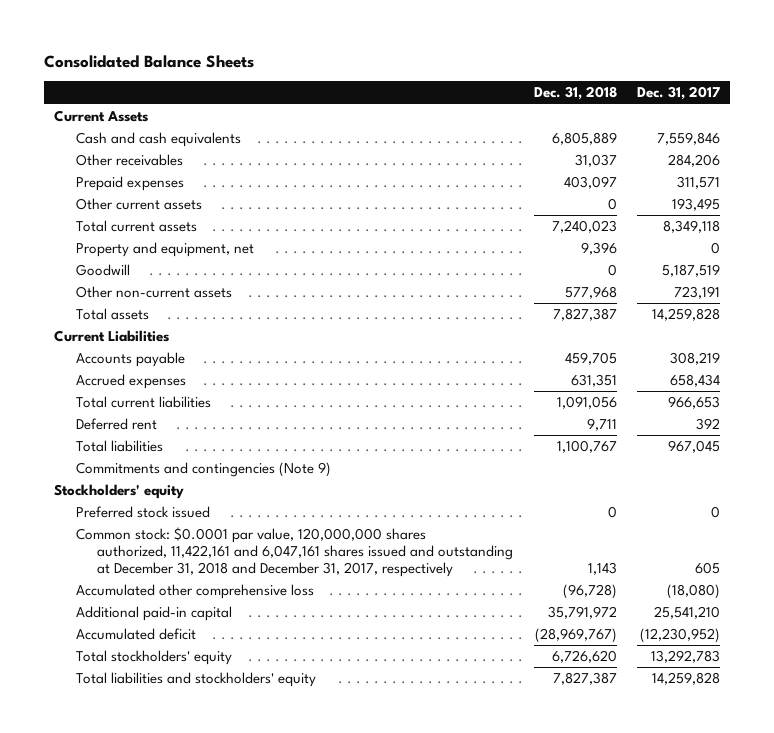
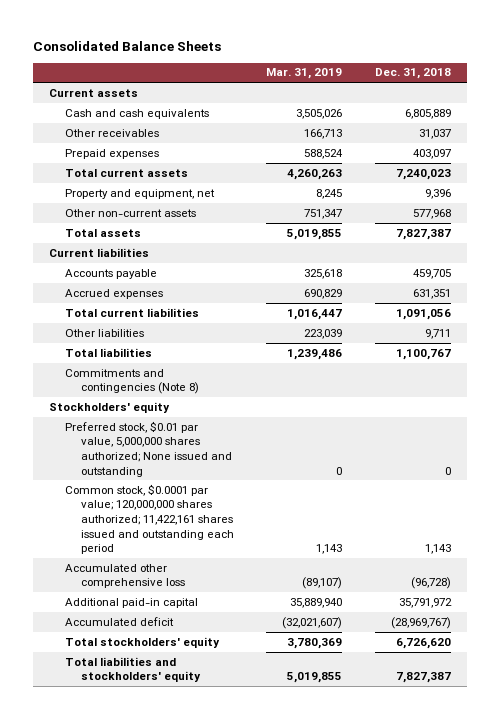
[636,86,720,101] Dec. 31, 2017 -> none
none -> [266,68,343,80] Mar. 31, 2019
[53,110,148,123] Current Assets -> [49,88,139,97] Current assets
[75,198,202,211] Other current assets -> none
[75,264,130,277] Goodwill -> none
[53,330,169,343] Current Liabilities -> [49,247,150,257] Current liabilities
[75,418,157,431] Deferred rent -> [65,328,145,337] Other liabilities
[75,462,331,478] Commitments and contingencies (Note 9) -> [65,368,200,395] Commitments and contingencies (Note 8)
[75,506,210,519] Preferred stock issued -> [65,420,233,477] Preferred stock, $0.01 par value, 5,000,000 shares authorized; None issued and outstanding
[75,527,514,578] Common stock: $0.0001 par value, 120,000,000 shares authorized, 11,422,161 and 6,047,161 shares issued and outstanding at December 31, 2018 and December 31, 2017, respectively -> [65,483,235,555] Common stock, $0.0001 par value; 120,000,000 shares authorized; 11,422,161 shares issued and outstanding each period

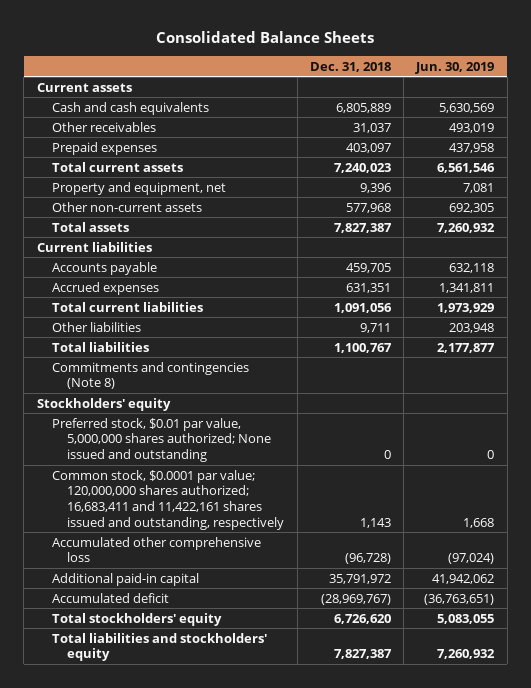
[266,68,343,80] Mar. 31, 2019 -> none
none -> [415,61,495,74] Jun. 30, 2019
[65,483,235,555] Common stock, $0.0001 par value; 120,000,000 shares authorized; 11,422,161 shares issued and outstanding each period -> [51,469,285,530] Common stock, $0.0001 par value; 120,000,000 shares authorized; 16,683,411 and 11,422,161 shares issued and outstanding, respectively

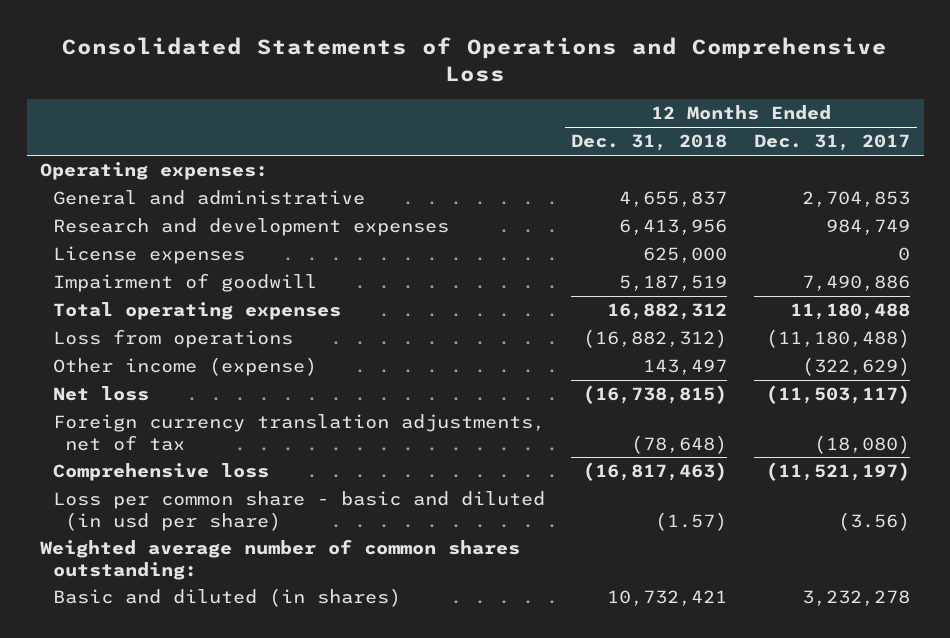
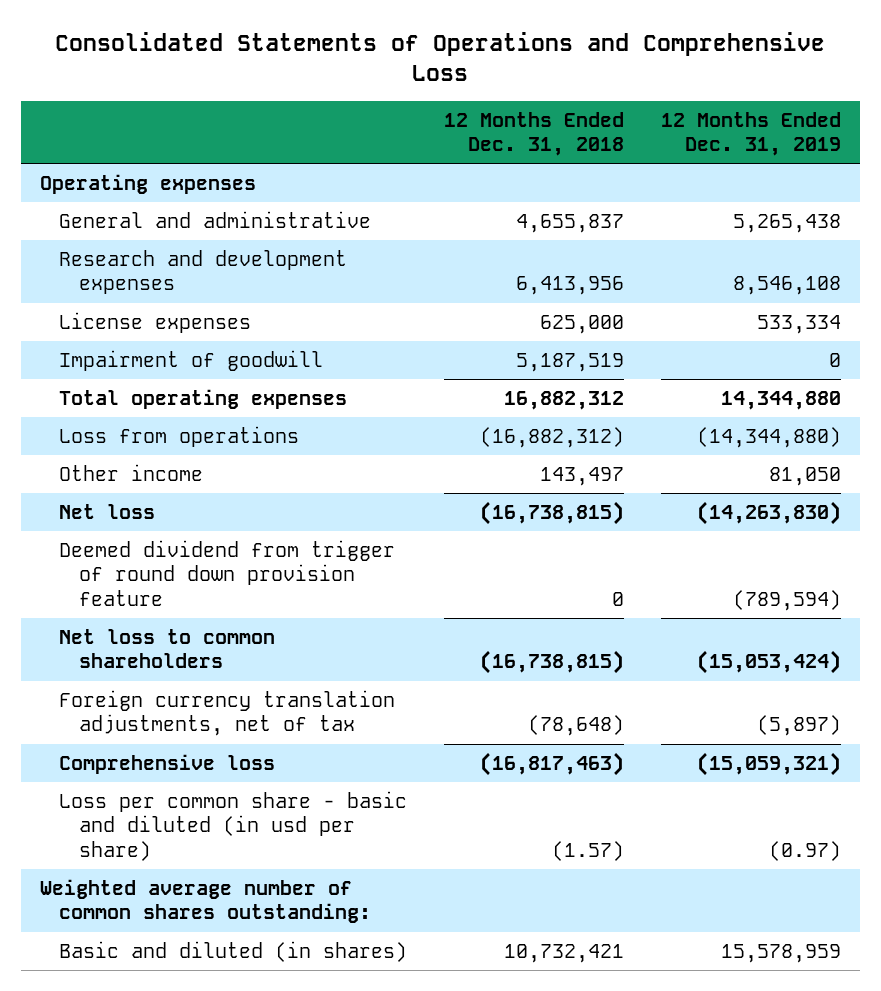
[754,134,911,152] Dec. 31, 2017 -> none
none -> [661,111,842,157] 12 Months Ended Dec. 31, 2019
[40,162,269,181] Operating expenses: -> [39,173,256,194] Operating expenses
[52,357,317,377] Other income (expense) -> [59,463,204,481] Other income
none -> [59,539,396,606] Deemed dividend from trigger of round down provision feature
none -> [59,628,276,669] Net loss to common shareholders

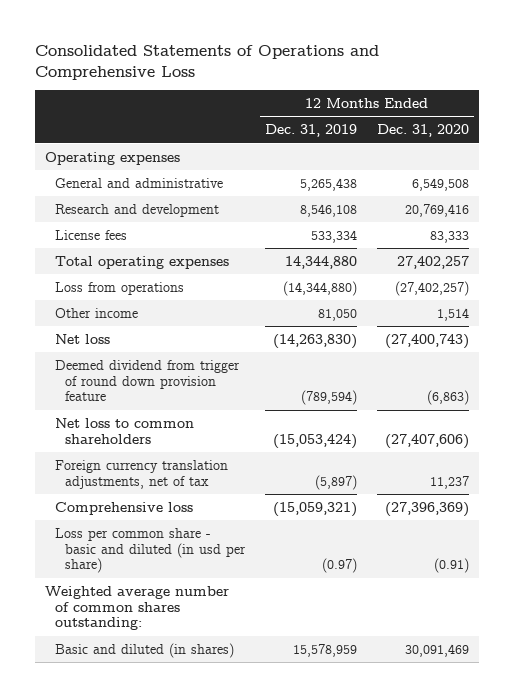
[444,111,625,157] 12 Months Ended Dec. 31, 2018 -> none
none -> [376,124,469,138] Dec. 31, 2020
[59,349,324,371] Impairment of goodwill -> none
[59,249,348,295] Research and development expenses -> [54,203,219,217] Research and development
[59,311,252,333] License expenses -> [54,229,127,240] License fees

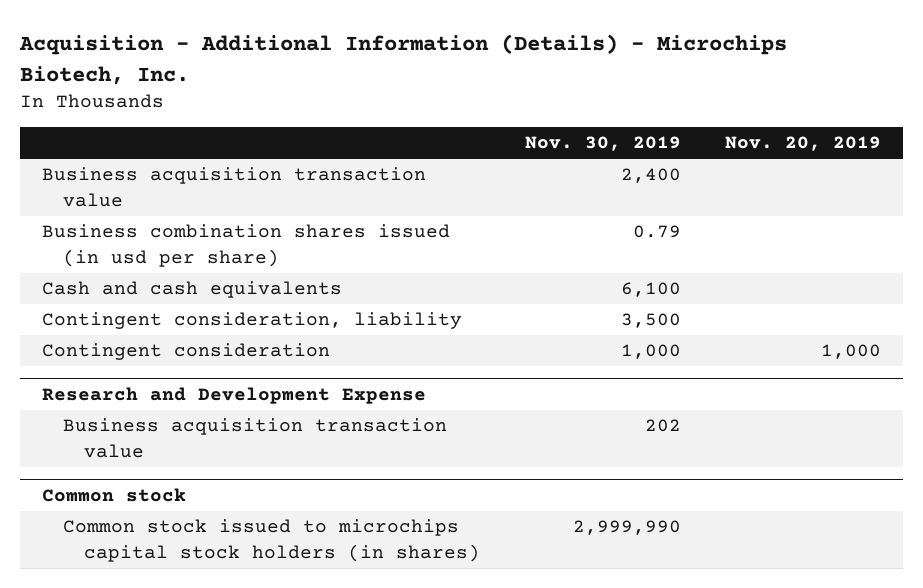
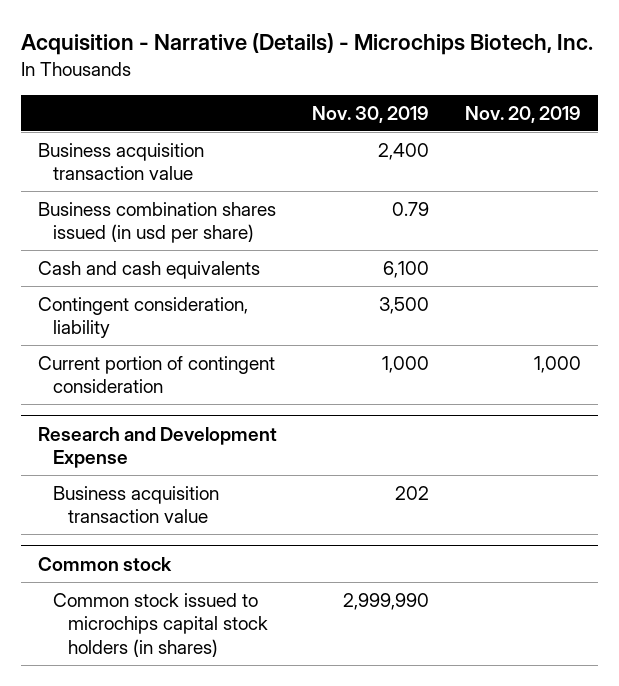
[18,34,787,85] Acquisition - Additional Information (Details) - Microchips Biotech, Inc. -> [20,33,593,56] Acquisition - Narrative (Details) - Microchips Biotech, Inc.
[41,343,330,361] Contingent consideration -> none
none -> [38,356,276,394] Current portion of contingent consideration

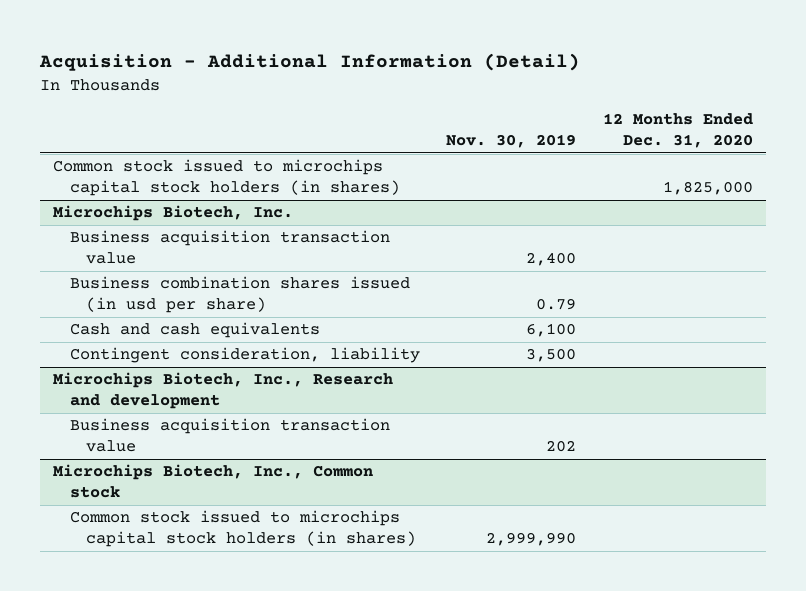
[20,33,593,56] Acquisition - Narrative (Details) - Microchips Biotech, Inc. -> [38,52,580,71] Acquisition - Additional Information (Detail)
[464,105,581,123] Nov. 20, 2019 -> none
none -> [603,113,754,149] 12 Months Ended Dec. 31, 2020
none -> [53,159,400,197] Common stock issued to microchips capital stock holders (in shares)
none -> [53,205,294,222] Microchips Biotech, Inc.
[38,356,276,394] Current portion of contingent consideration -> none
[38,426,278,468] Research and Development Expense -> none
none -> [53,372,394,410] Microchips Biotech, Inc., Research and development
[38,556,173,571] Common stock -> none
none -> [53,464,374,499] Microchips Biotech, Inc., Common stock

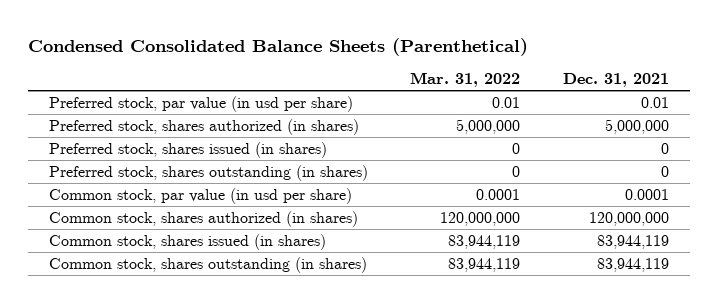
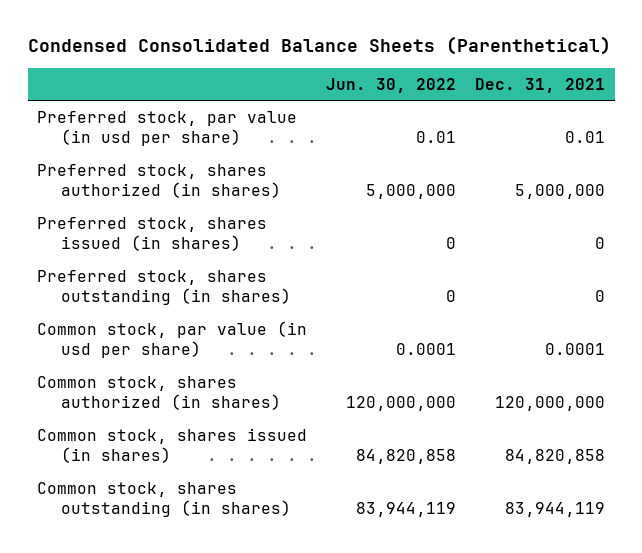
[410,72,521,88] Mar. 31, 2022 -> none
none -> [326,78,457,94] Jun. 30, 2022
[596,234,669,249] 83,944,119 -> [505,449,606,465] 84,820,858

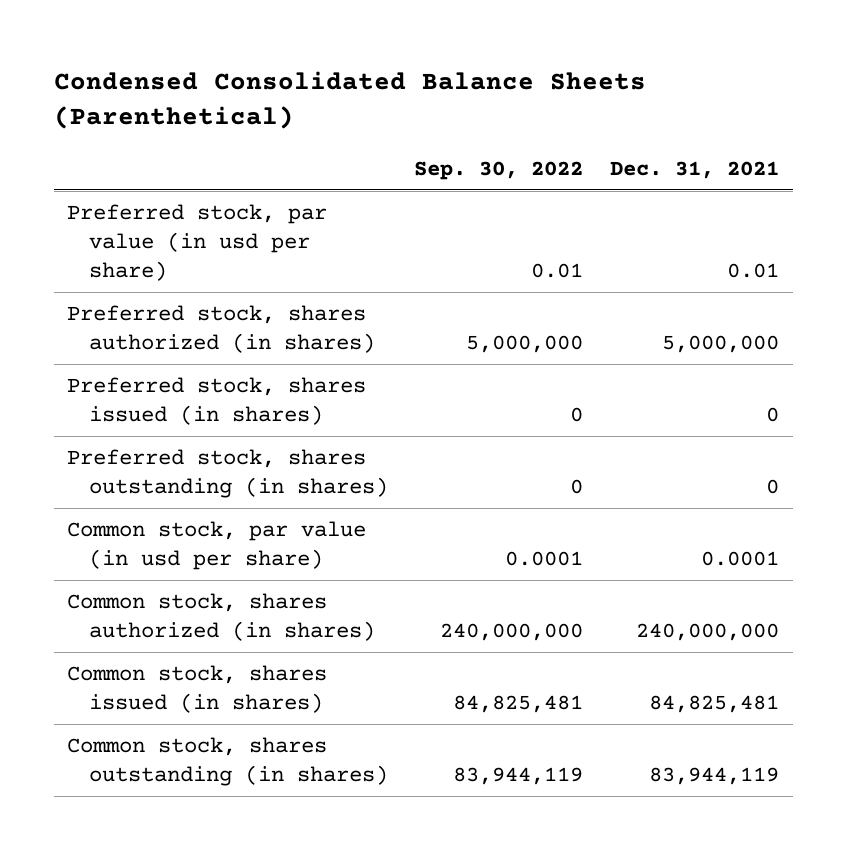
[326,78,457,94] Jun. 30, 2022 -> none
none -> [414,161,584,181] Sep. 30, 2022
[495,396,606,412] 120,000,000 -> [636,622,780,641] 240,000,000
[505,449,606,465] 84,820,858 -> [649,694,780,713] 84,825,481

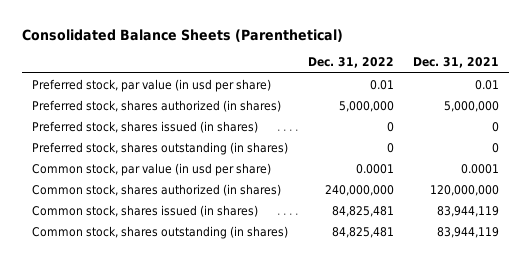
[53,71,646,130] Condensed Consolidated Balance Sheets (Parenthetical) -> [21,29,343,43] Consolidated Balance Sheets (Parenthetical)
[414,161,584,181] Sep. 30, 2022 -> none
none -> [307,57,394,69] Dec. 31, 2022
[636,622,780,641] 240,000,000 -> [430,184,500,196] 120,000,000
[649,694,780,713] 84,825,481 -> [437,205,500,217] 83,944,119

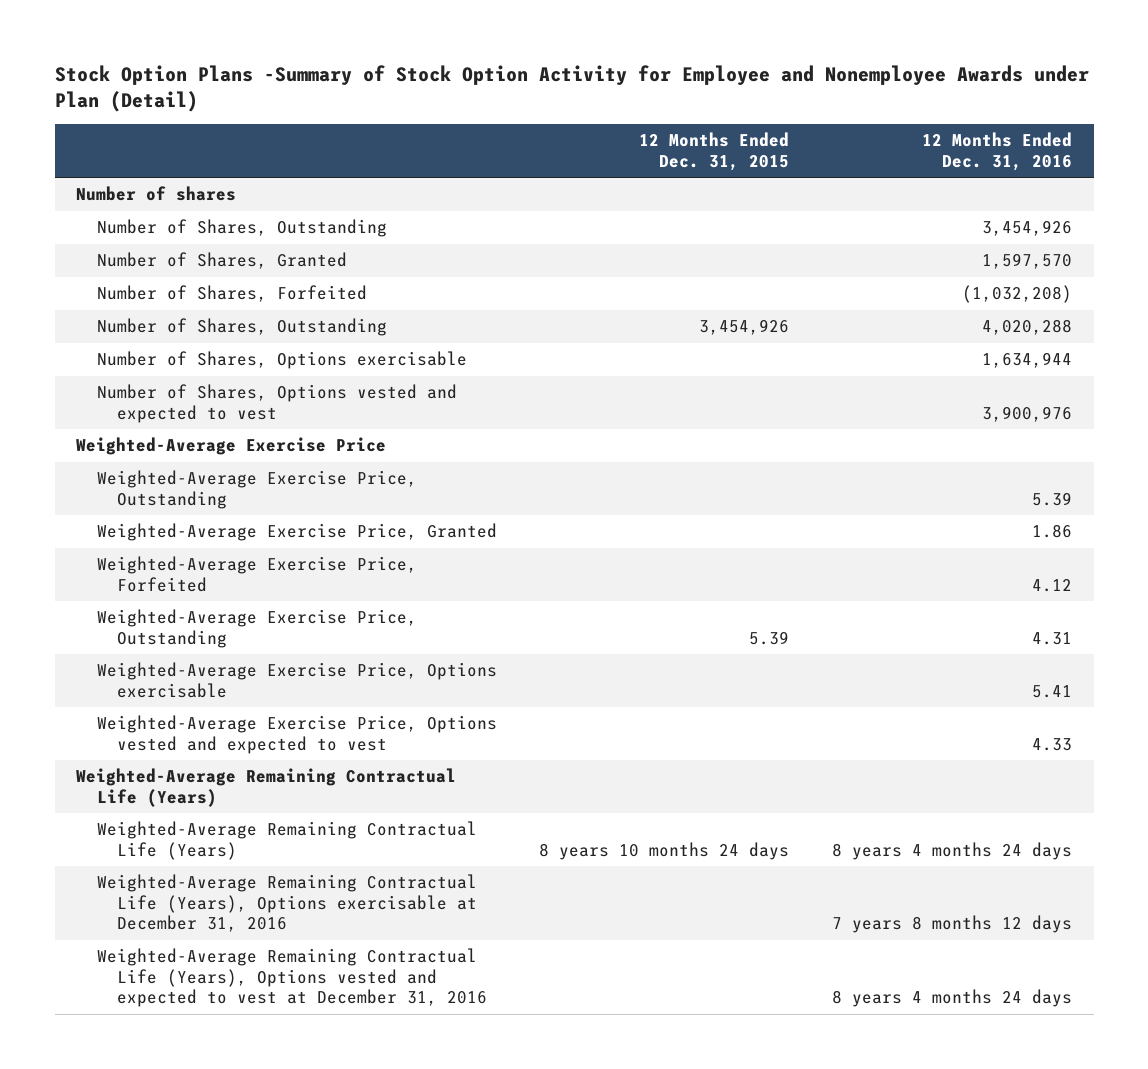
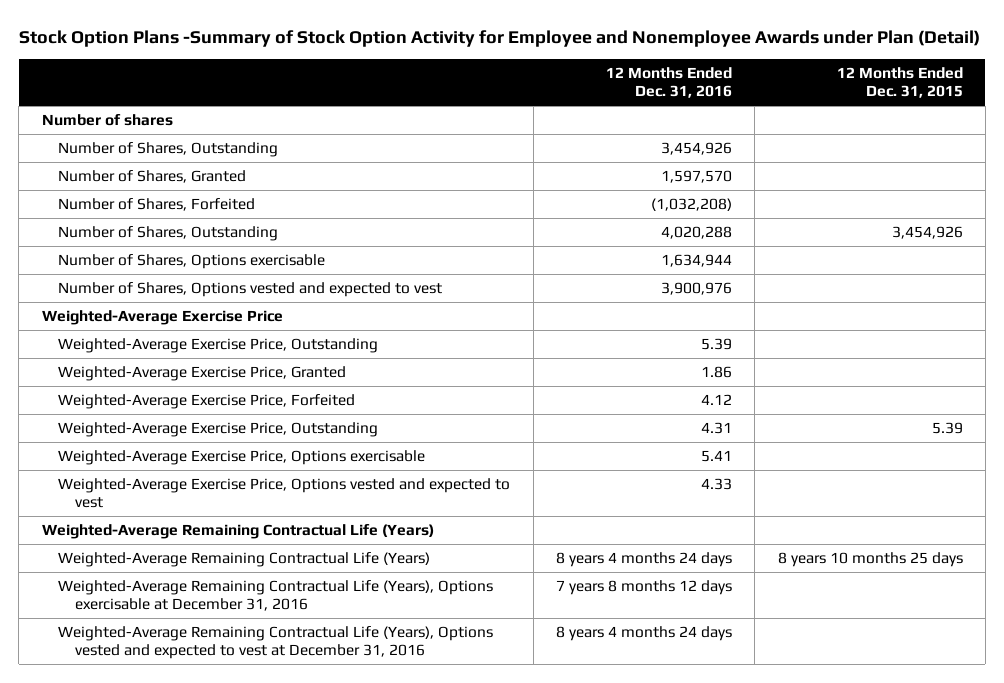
[539,841,790,860] 8 years 10 months 24 days -> [777,552,963,568] 8 years 10 months 25 days

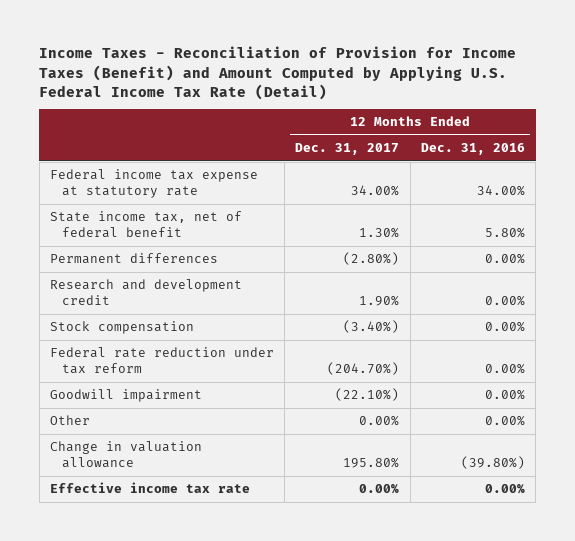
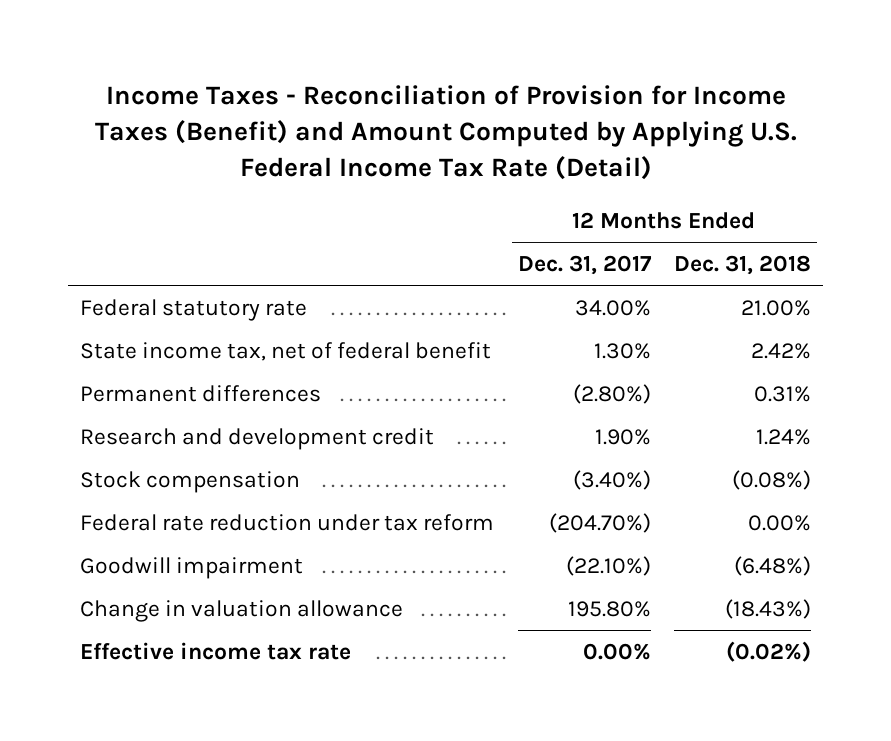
[420,143,525,156] Dec. 31, 2016 -> none
none -> [674,254,812,275] Dec. 31, 2018
[49,169,258,199] Federal income tax expense at statutory rate -> [80,298,308,321] Federal statutory rate
[49,415,90,426] Other -> none

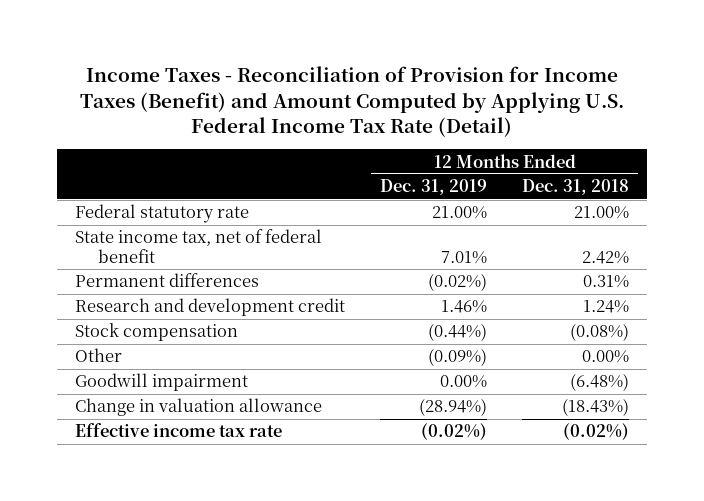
[517,254,652,275] Dec. 31, 2017 -> none
none -> [379,179,487,196] Dec. 31, 2019
[80,513,495,531] Federal rate reduction under tax reform -> none
none -> [74,348,122,363] Other

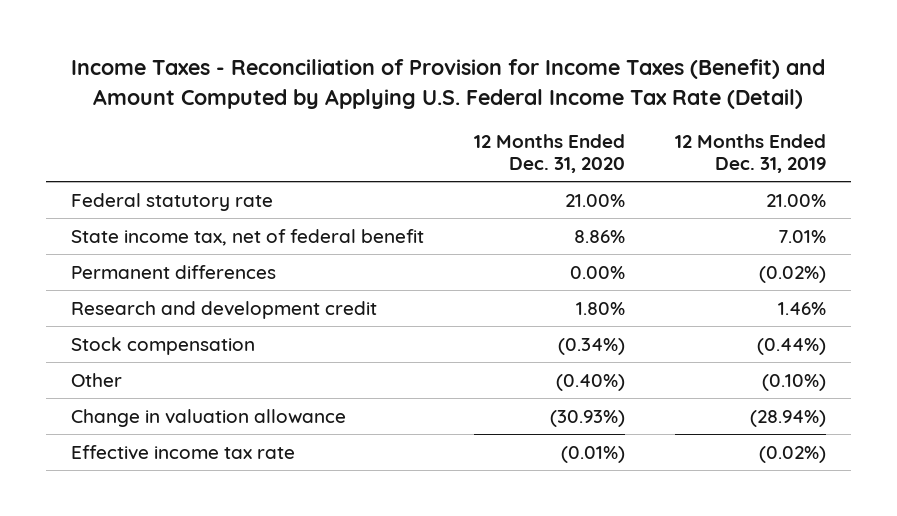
[522,179,630,196] Dec. 31, 2018 -> none
none -> [473,134,625,173] 12 Months Ended Dec. 31, 2020
[74,373,248,392] Goodwill impairment -> none
[427,348,487,367] (0.09%) -> [761,373,826,391] (0.10%)

